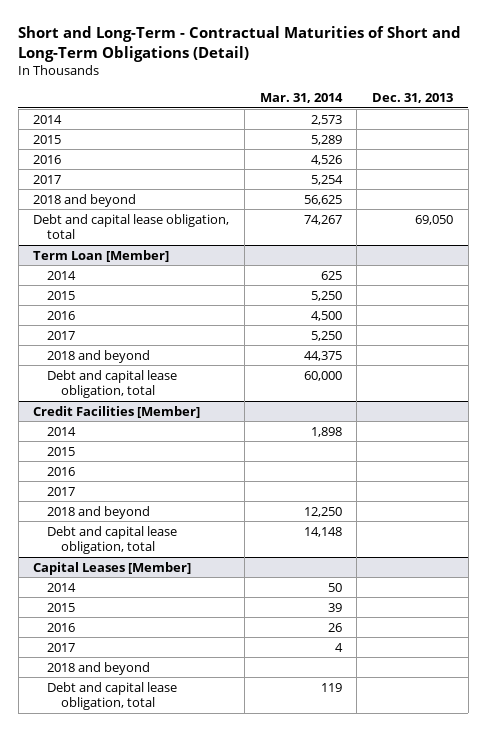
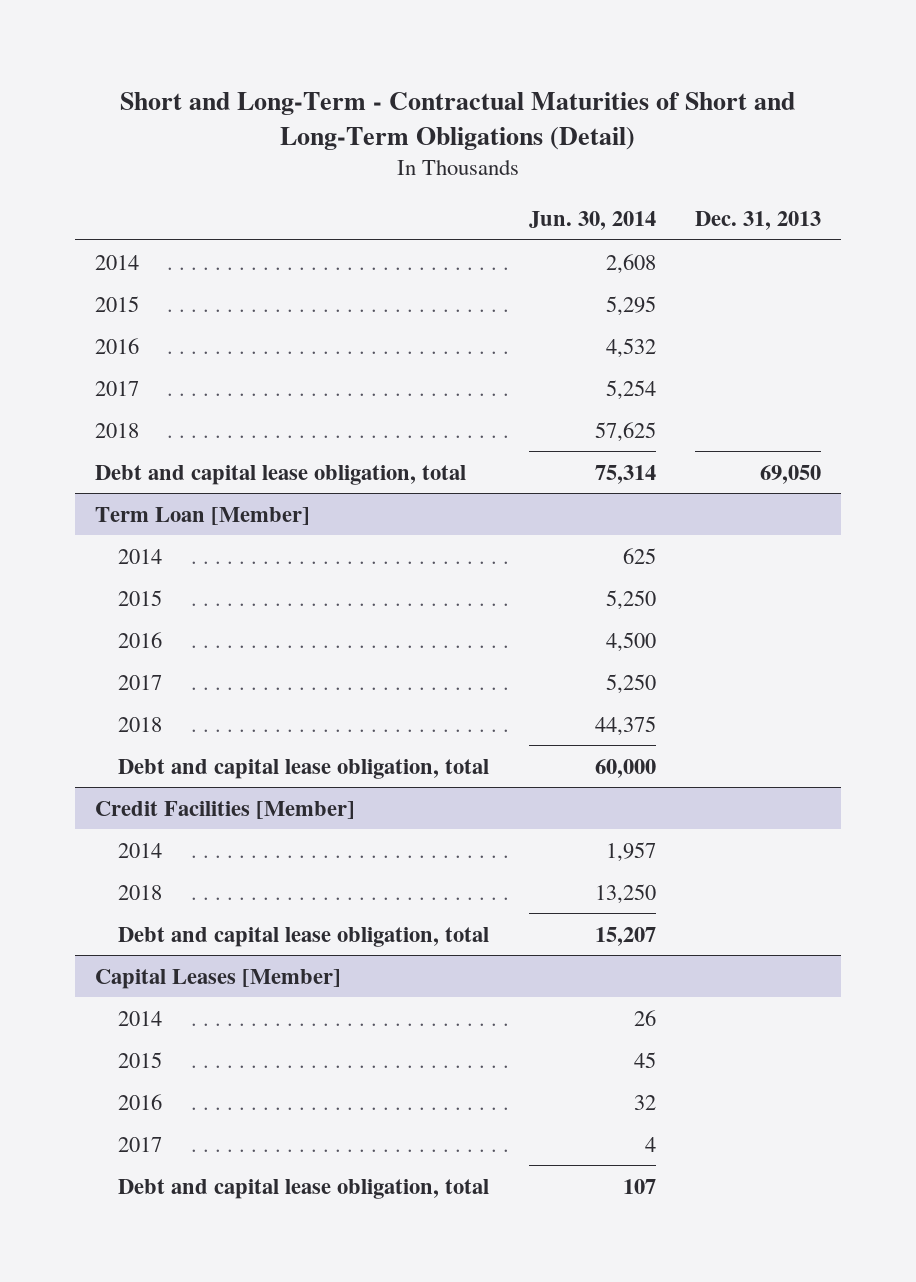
[259,93,343,104] Mar. 31, 2014 -> none
none -> [528,211,656,231] Jun. 30, 2014
[33,193,137,207] 2018 and beyond -> [94,422,139,438] 2018
[47,349,151,363] 2018 and beyond -> [118,716,163,732] 2018
[47,446,76,456] 2015 -> none
[47,466,76,476] 2016 -> none
[47,486,76,496] 2017 -> none
[47,505,151,519] 2018 and beyond -> [118,884,163,900] 2018
[47,661,151,675] 2018 and beyond -> none

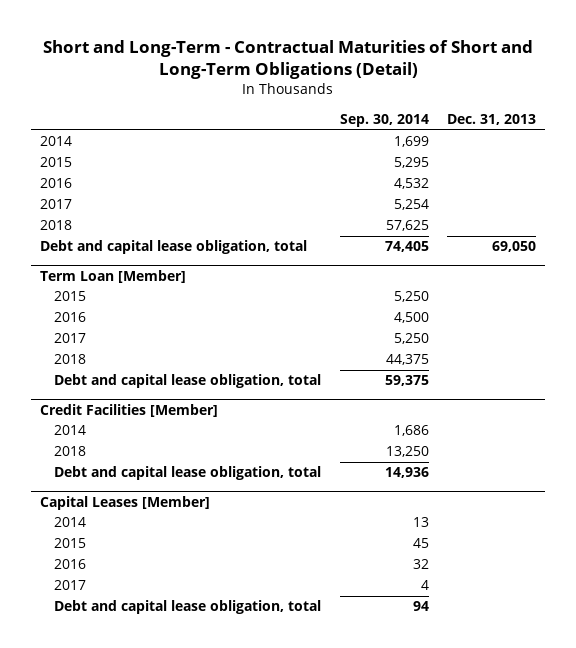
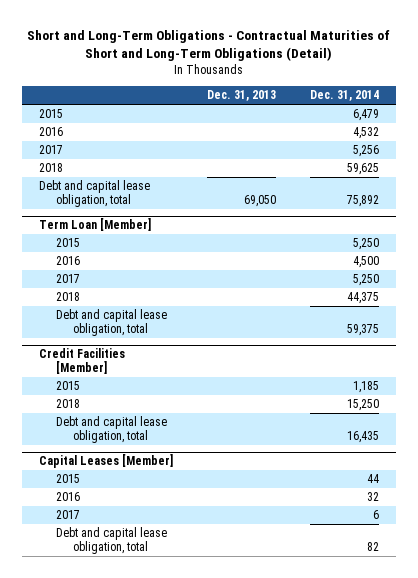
[43,40,534,80] Short and Long-Term - Contractual Maturities of Short and Long-Term Obligations (Detail) -> [27,29,391,62] Short and Long-Term Obligations - Contractual Maturities of Short and Long-Term Obligations (Detail)
[339,114,429,128] Sep. 30, 2014 -> none
none -> [310,90,380,102] Dec. 31, 2014
[40,136,73,147] 2014 -> none
[54,425,87,436] 2014 -> [56,381,81,391] 2015
[54,517,87,528] 2014 -> none

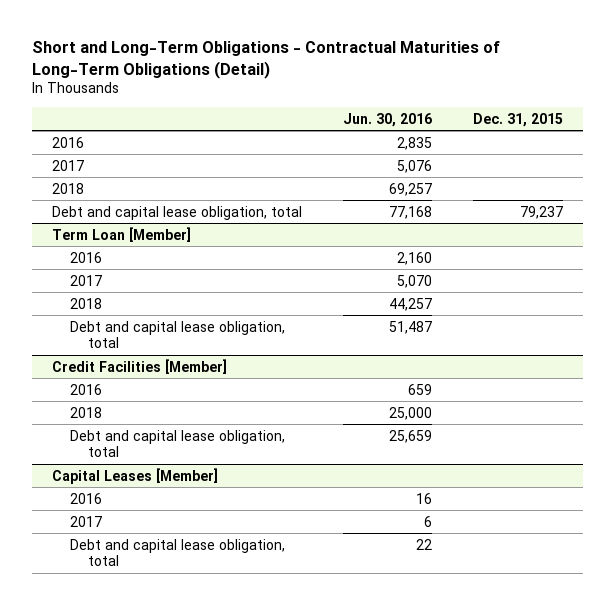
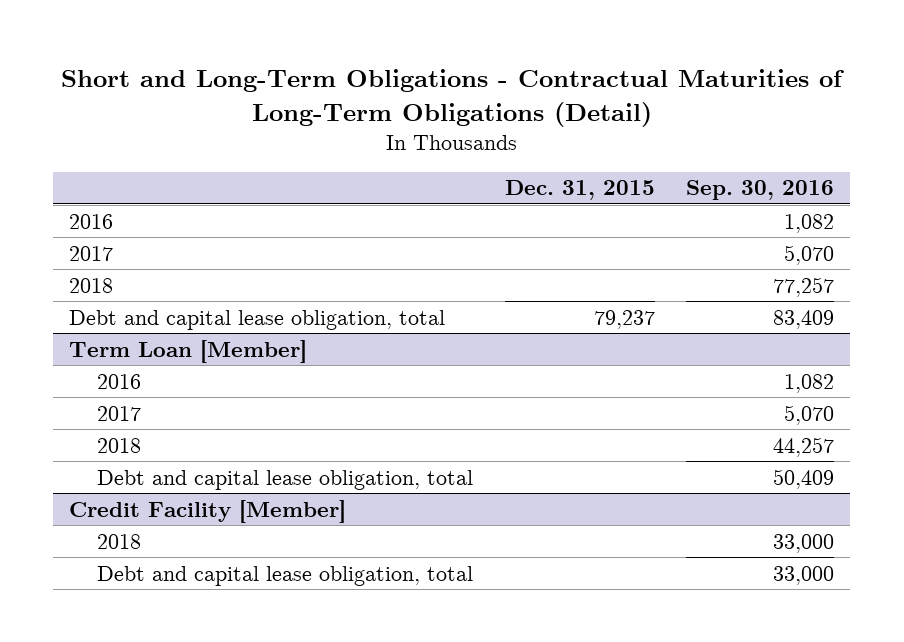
[343,112,433,127] Jun. 30, 2016 -> none
none -> [686,180,835,201] Sep. 30, 2016
[69,383,102,395] 2016 -> none
[52,358,228,374] Credit Facilities [Member] -> [69,499,347,523] Credit Facility [Member]
[52,467,219,484] Capital Leases [Member] -> none
[69,492,102,504] 2016 -> none
[69,515,102,527] 2017 -> none
[69,538,285,567] Debt and capital lease obligation, total -> none

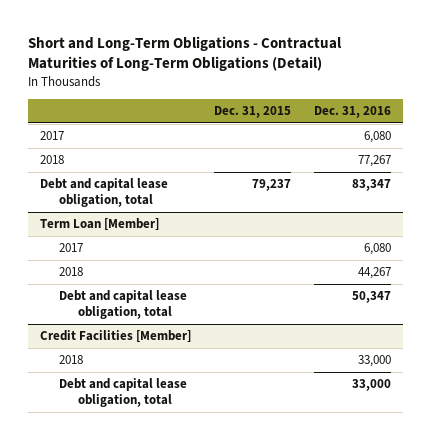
[686,180,835,201] Sep. 30, 2016 -> none
none -> [313,105,391,118] Dec. 31, 2016
[69,213,114,229] 2016 -> none
[96,373,141,389] 2016 -> none
[69,499,347,523] Credit Facility [Member] -> [39,330,191,343] Credit Facilities [Member]

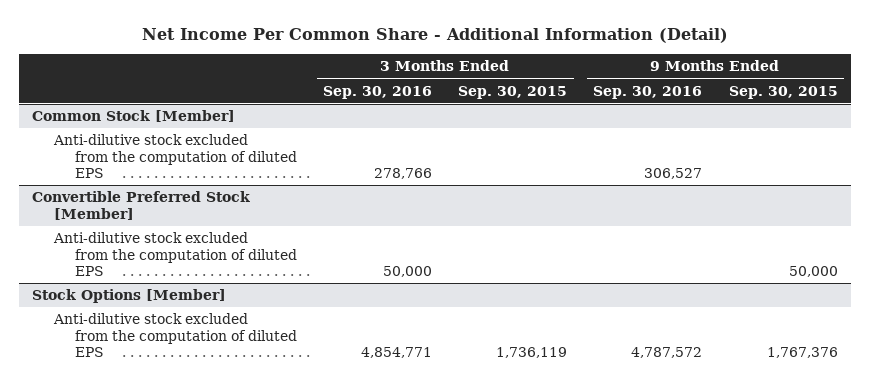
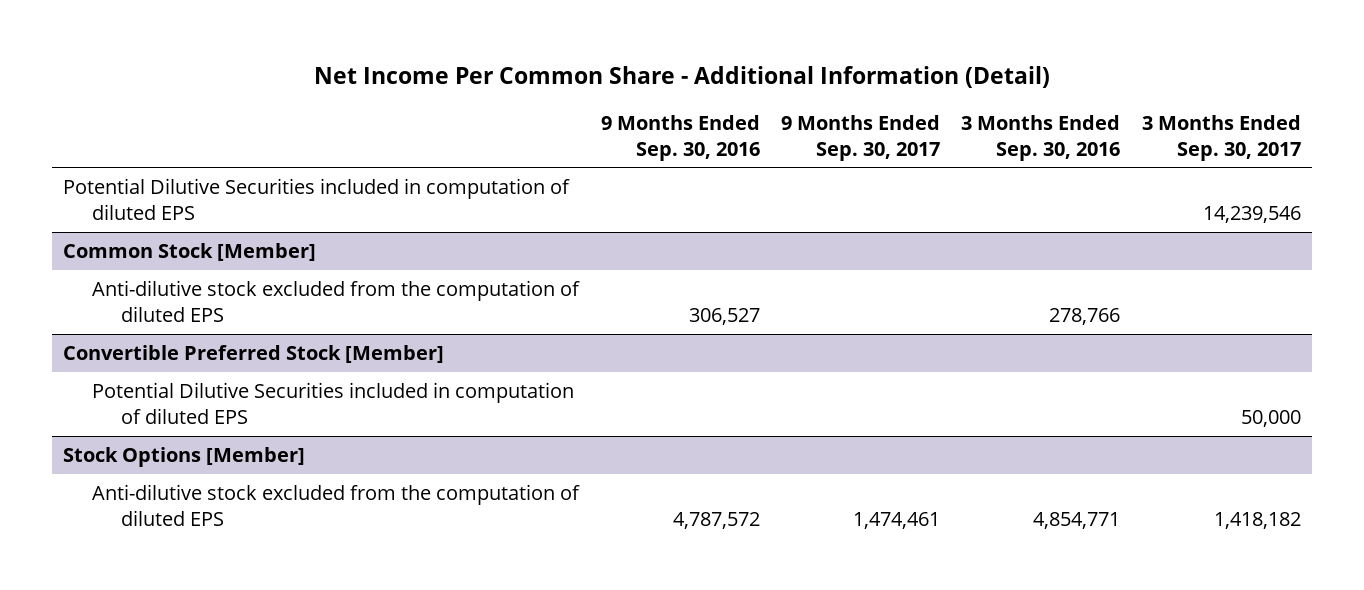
[458,85,568,99] Sep. 30, 2015 -> none
[728,85,838,99] Sep. 30, 2015 -> none
none -> [780,114,940,161] 9 Months Ended Sep. 30, 2017
none -> [1141,114,1301,161] 3 Months Ended Sep. 30, 2017
none -> [63,177,571,220] Potential Dilutive Securities included in computation of diluted EPS
[52,232,297,277] Anti-dilutive stock excluded from the computation of diluted EPS -> none
none -> [92,381,575,424] Potential Dilutive Securities included in computation of diluted EPS

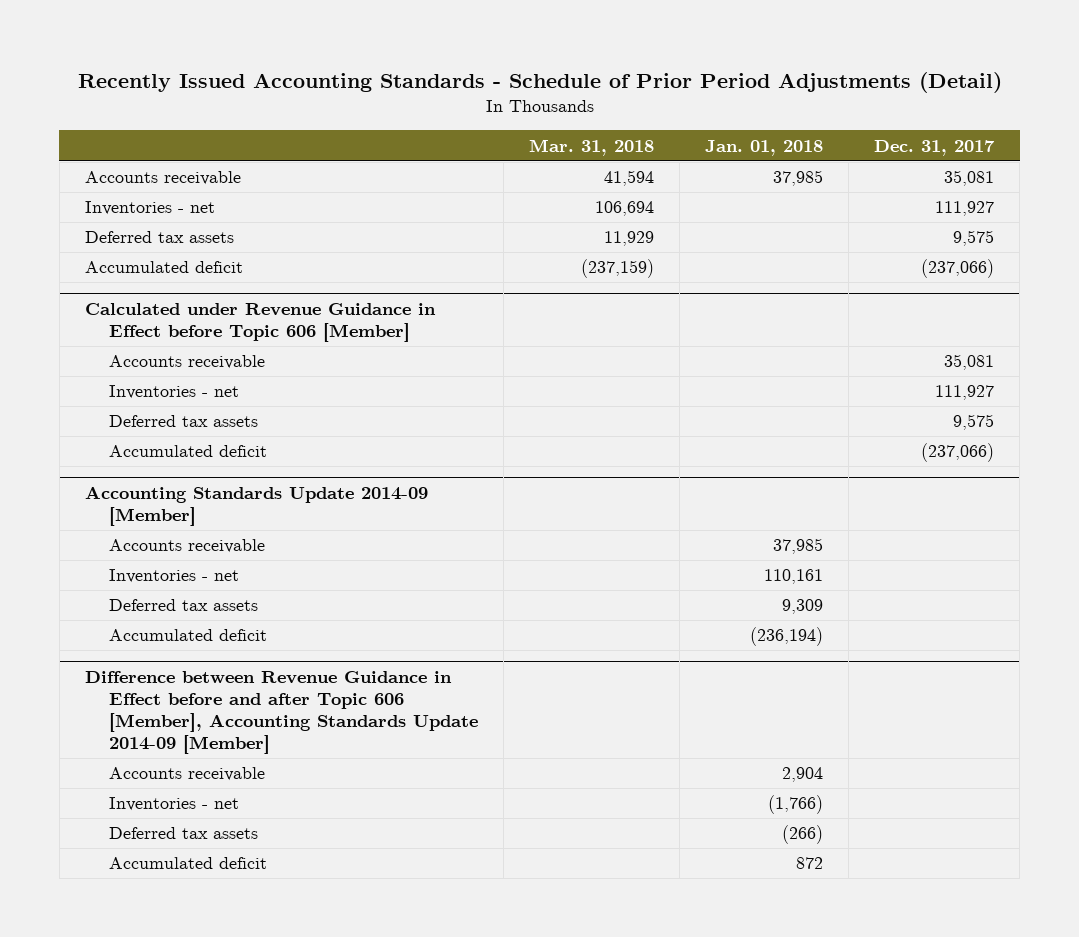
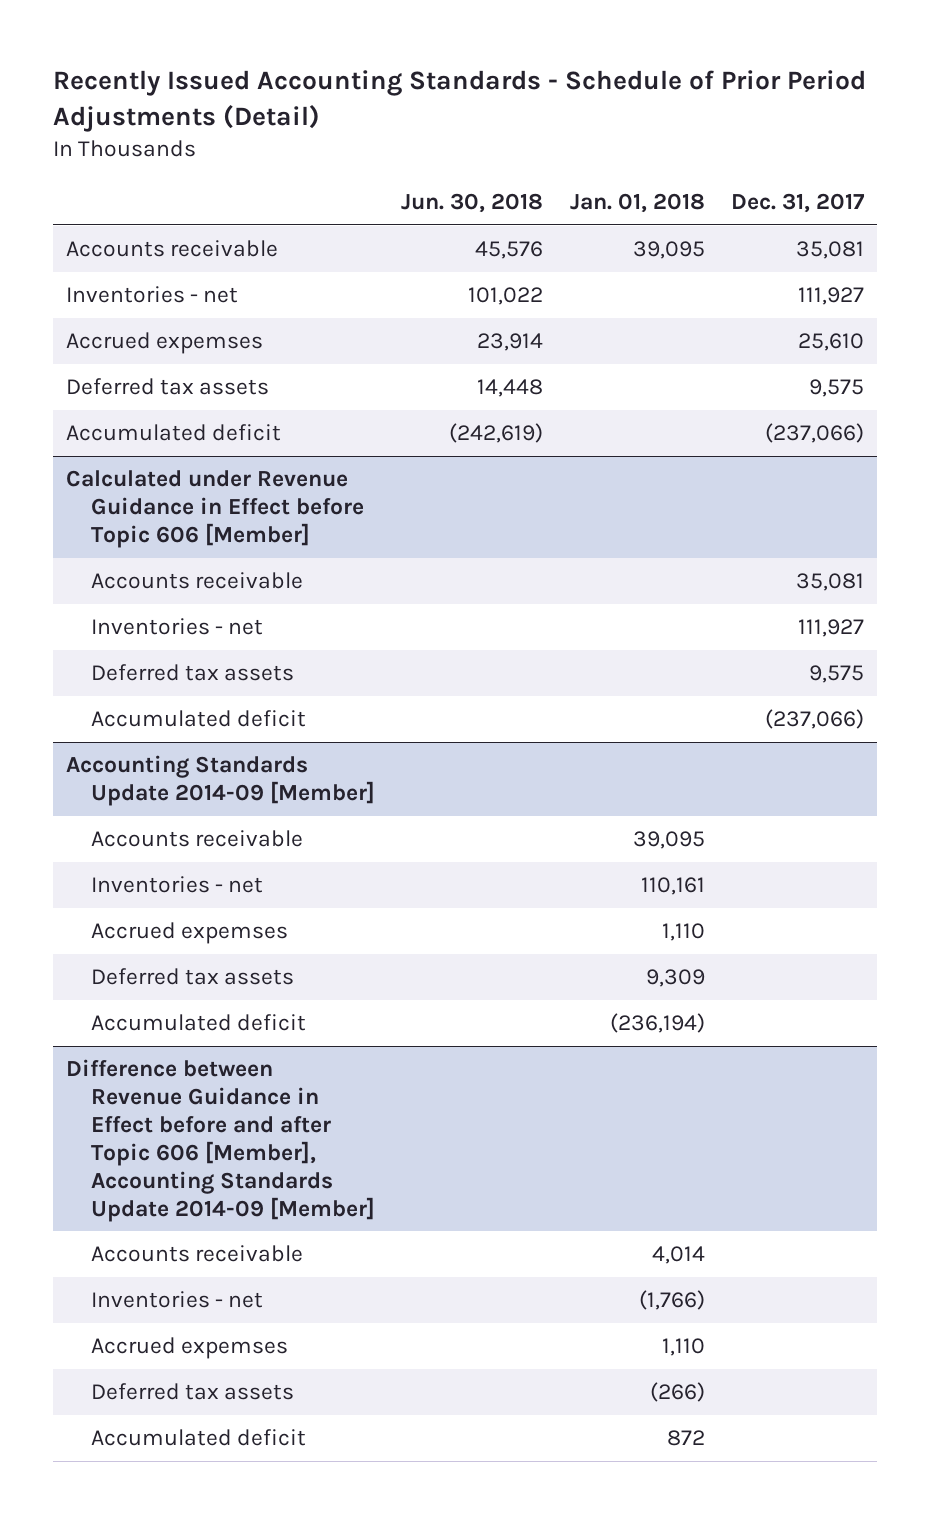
[529,138,655,156] Mar. 31, 2018 -> none
none -> [401,192,544,213] Jun. 30, 2018
[773,170,824,187] 37,985 -> [632,241,705,260] 39,095
none -> [66,332,264,355] Accrued expemses
[773,538,824,555] 37,985 -> [632,831,705,850] 39,095
none -> [91,922,289,945] Accrued expemses
[782,767,824,783] 2,904 -> [651,1246,705,1265] 4,014
none -> [91,1337,289,1360] Accrued expemses

